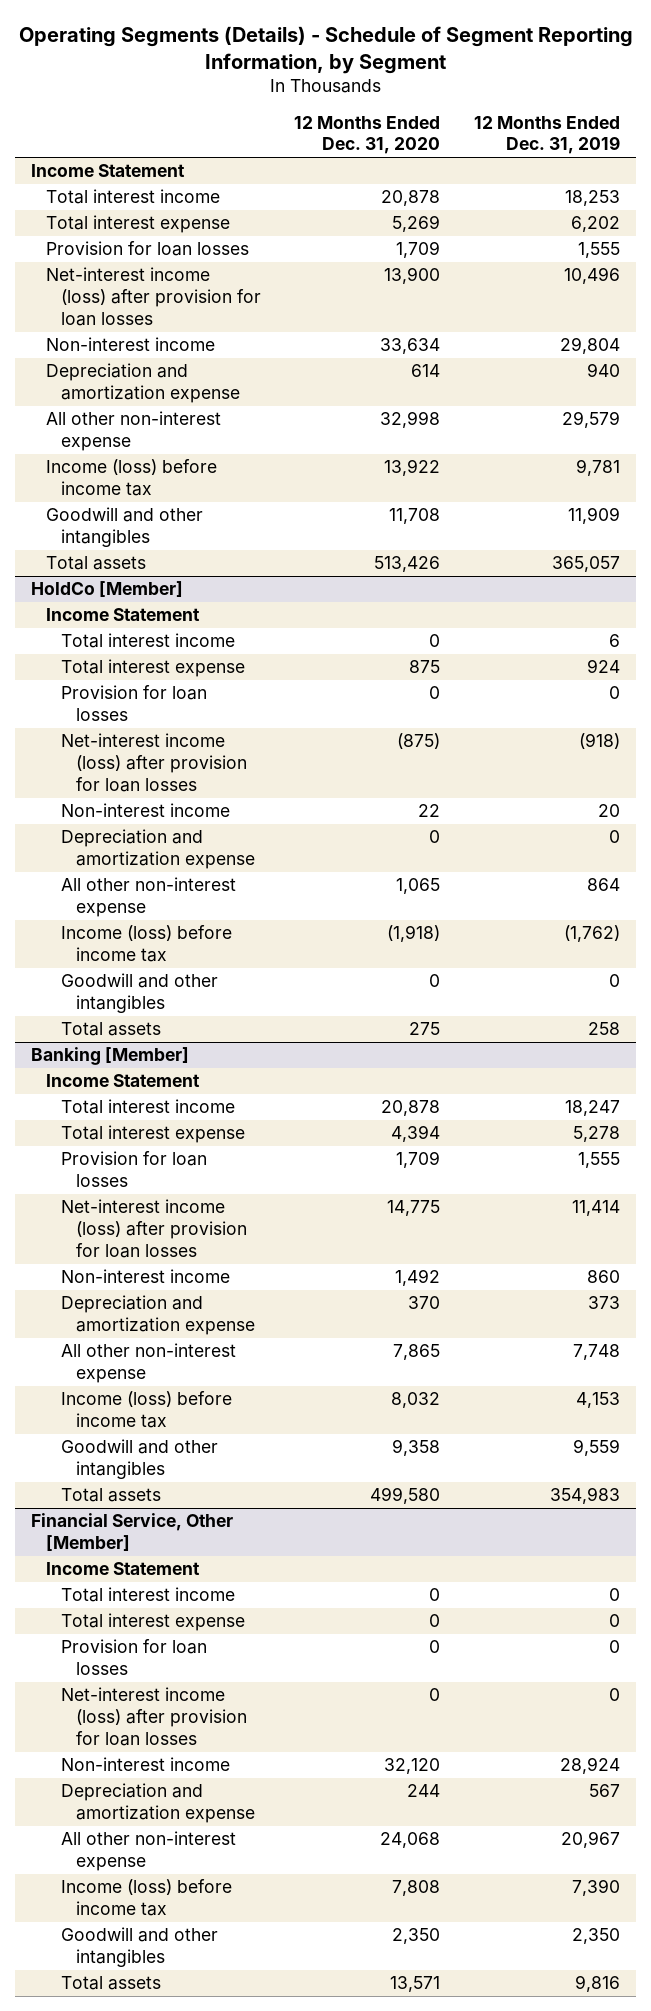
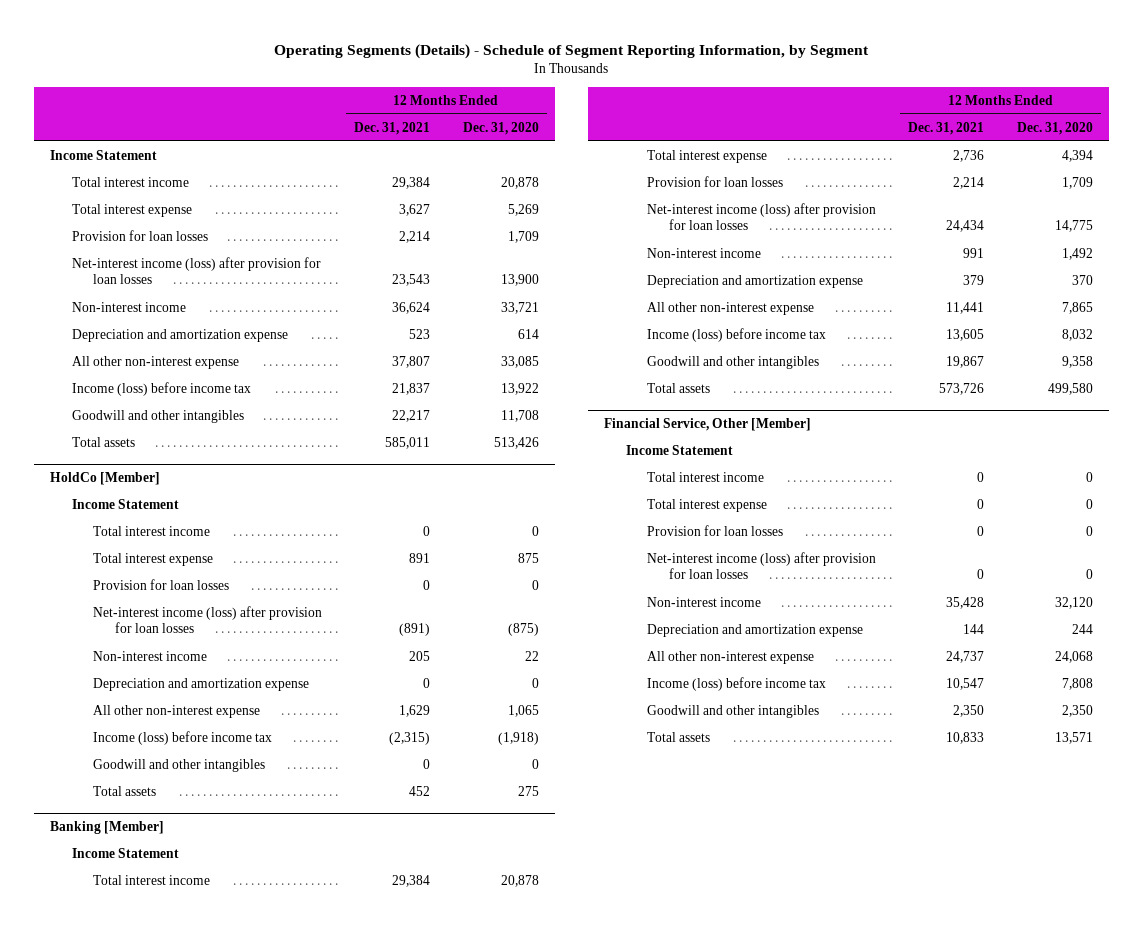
[473,115,620,155] 12 Months Ended Dec. 31, 2019 -> none
none -> [354,121,431,135] Dec. 31, 2021
[380,338,441,355] 33,634 -> [500,301,539,314] 33,721
[380,411,441,429] 32,998 -> [500,355,539,368] 33,085

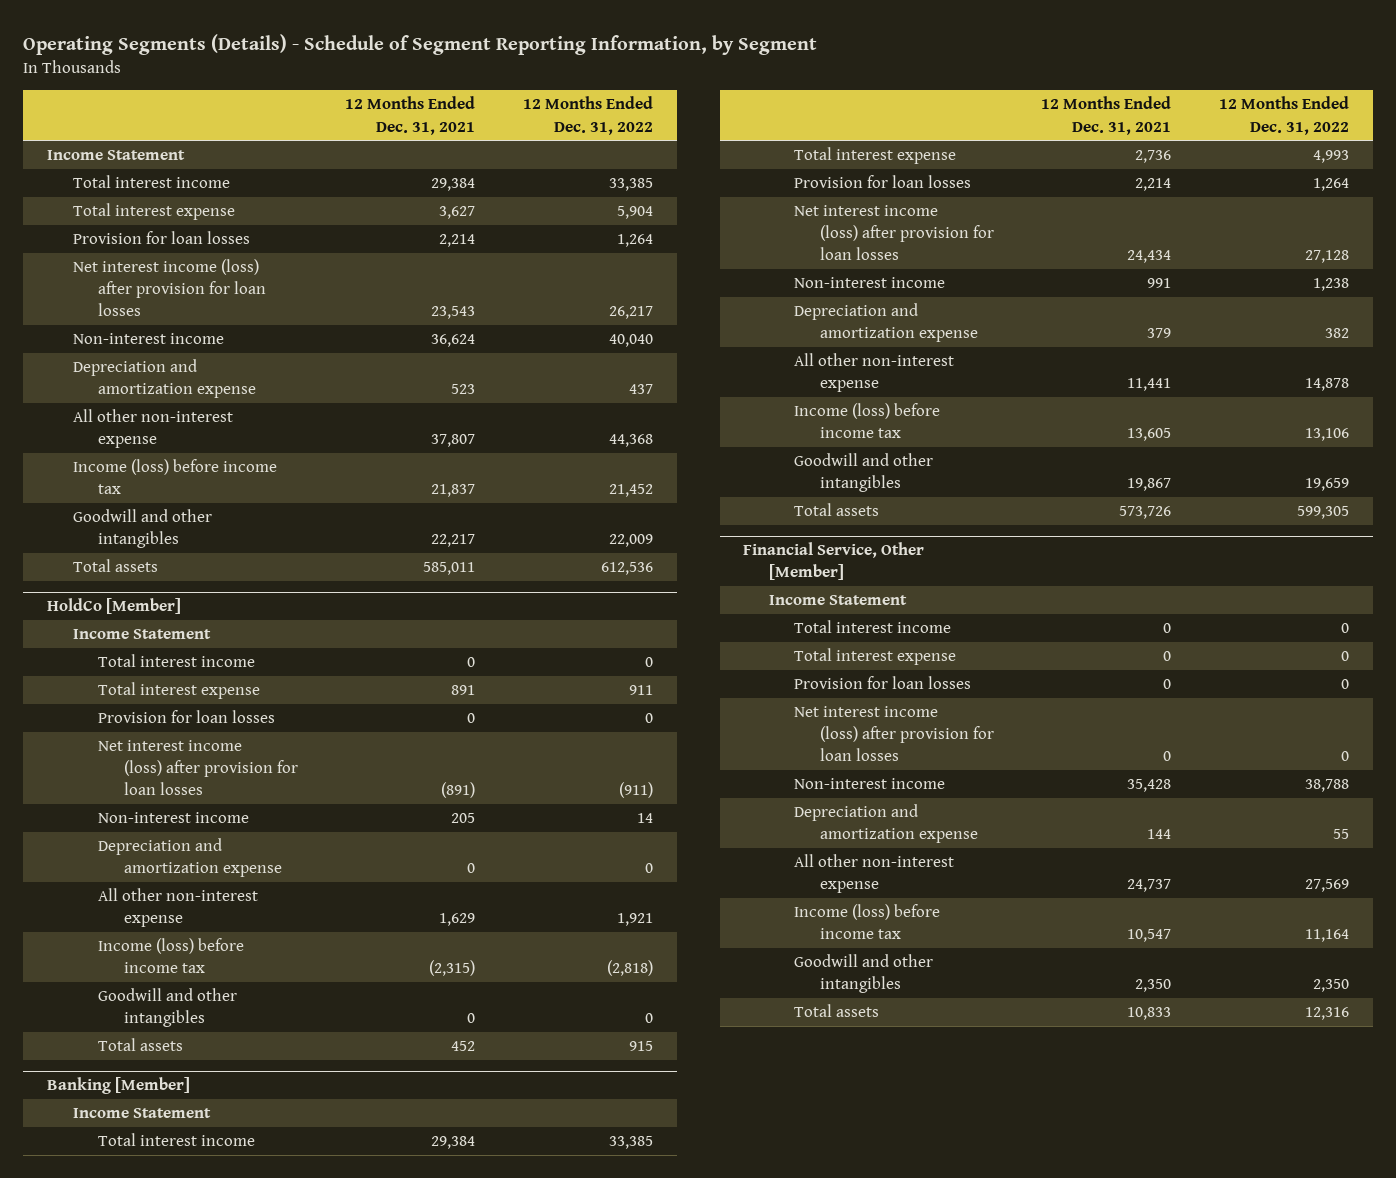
[462,121,539,135] Dec. 31, 2020 -> none
none -> [522,96,653,135] 12 Months Ended Dec. 31, 2022
[71,256,321,285] Net-interest income (loss) after provision for loan losses -> [72,259,267,317] Net interest income (loss) after provision for loan losses
[93,605,323,634] Net-interest income (loss) after provision for loan losses -> [98,740,298,796] Net interest income (loss) after provision for loan losses
[647,202,877,231] Net-interest income (loss) after provision for loan losses -> [794,205,994,261] Net interest income (loss) after provision for loan losses
[647,551,877,580] Net-interest income (loss) after provision for loan losses -> [794,706,994,762] Net interest income (loss) after provision for loan losses

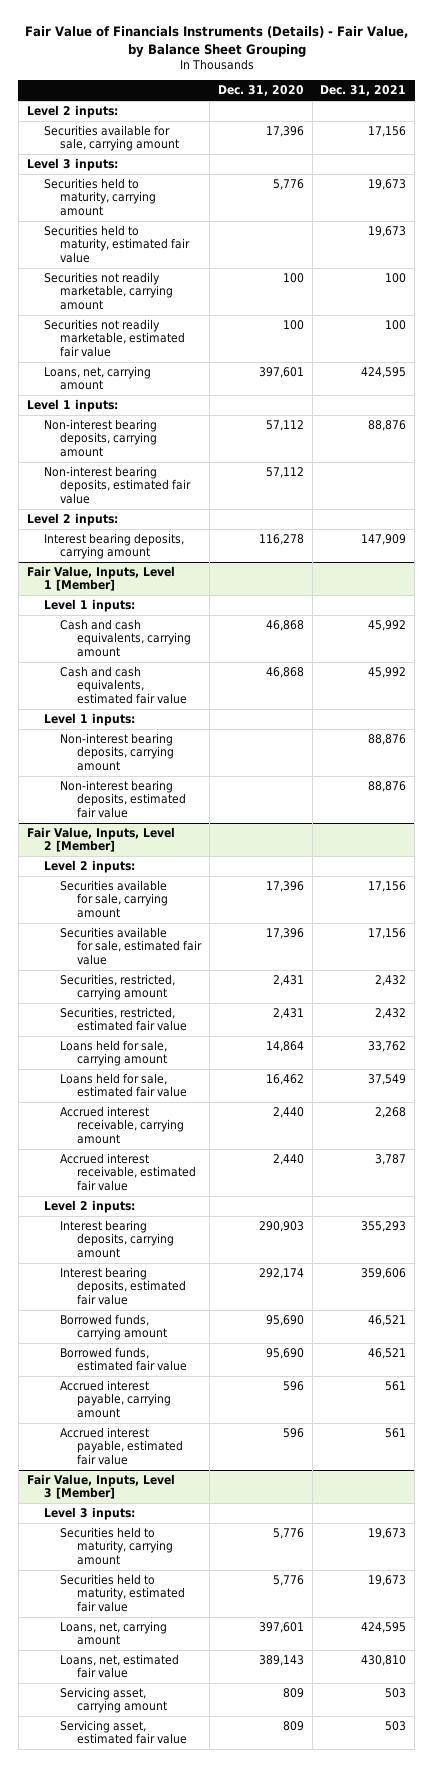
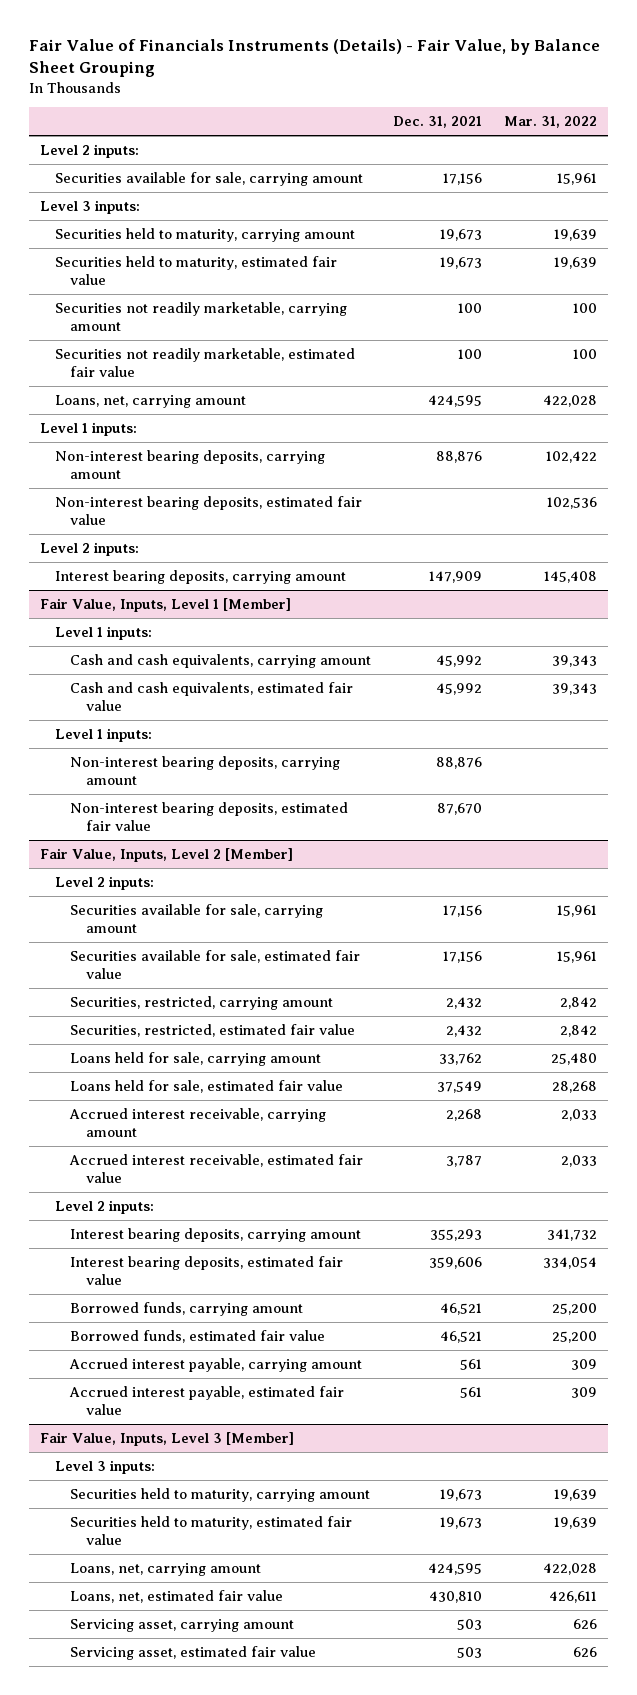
[217,85,304,97] Dec. 31, 2020 -> none
none -> [504,116,598,129] Mar. 31, 2022
[368,781,407,793] 88,876 -> [437,802,483,815] 87,670

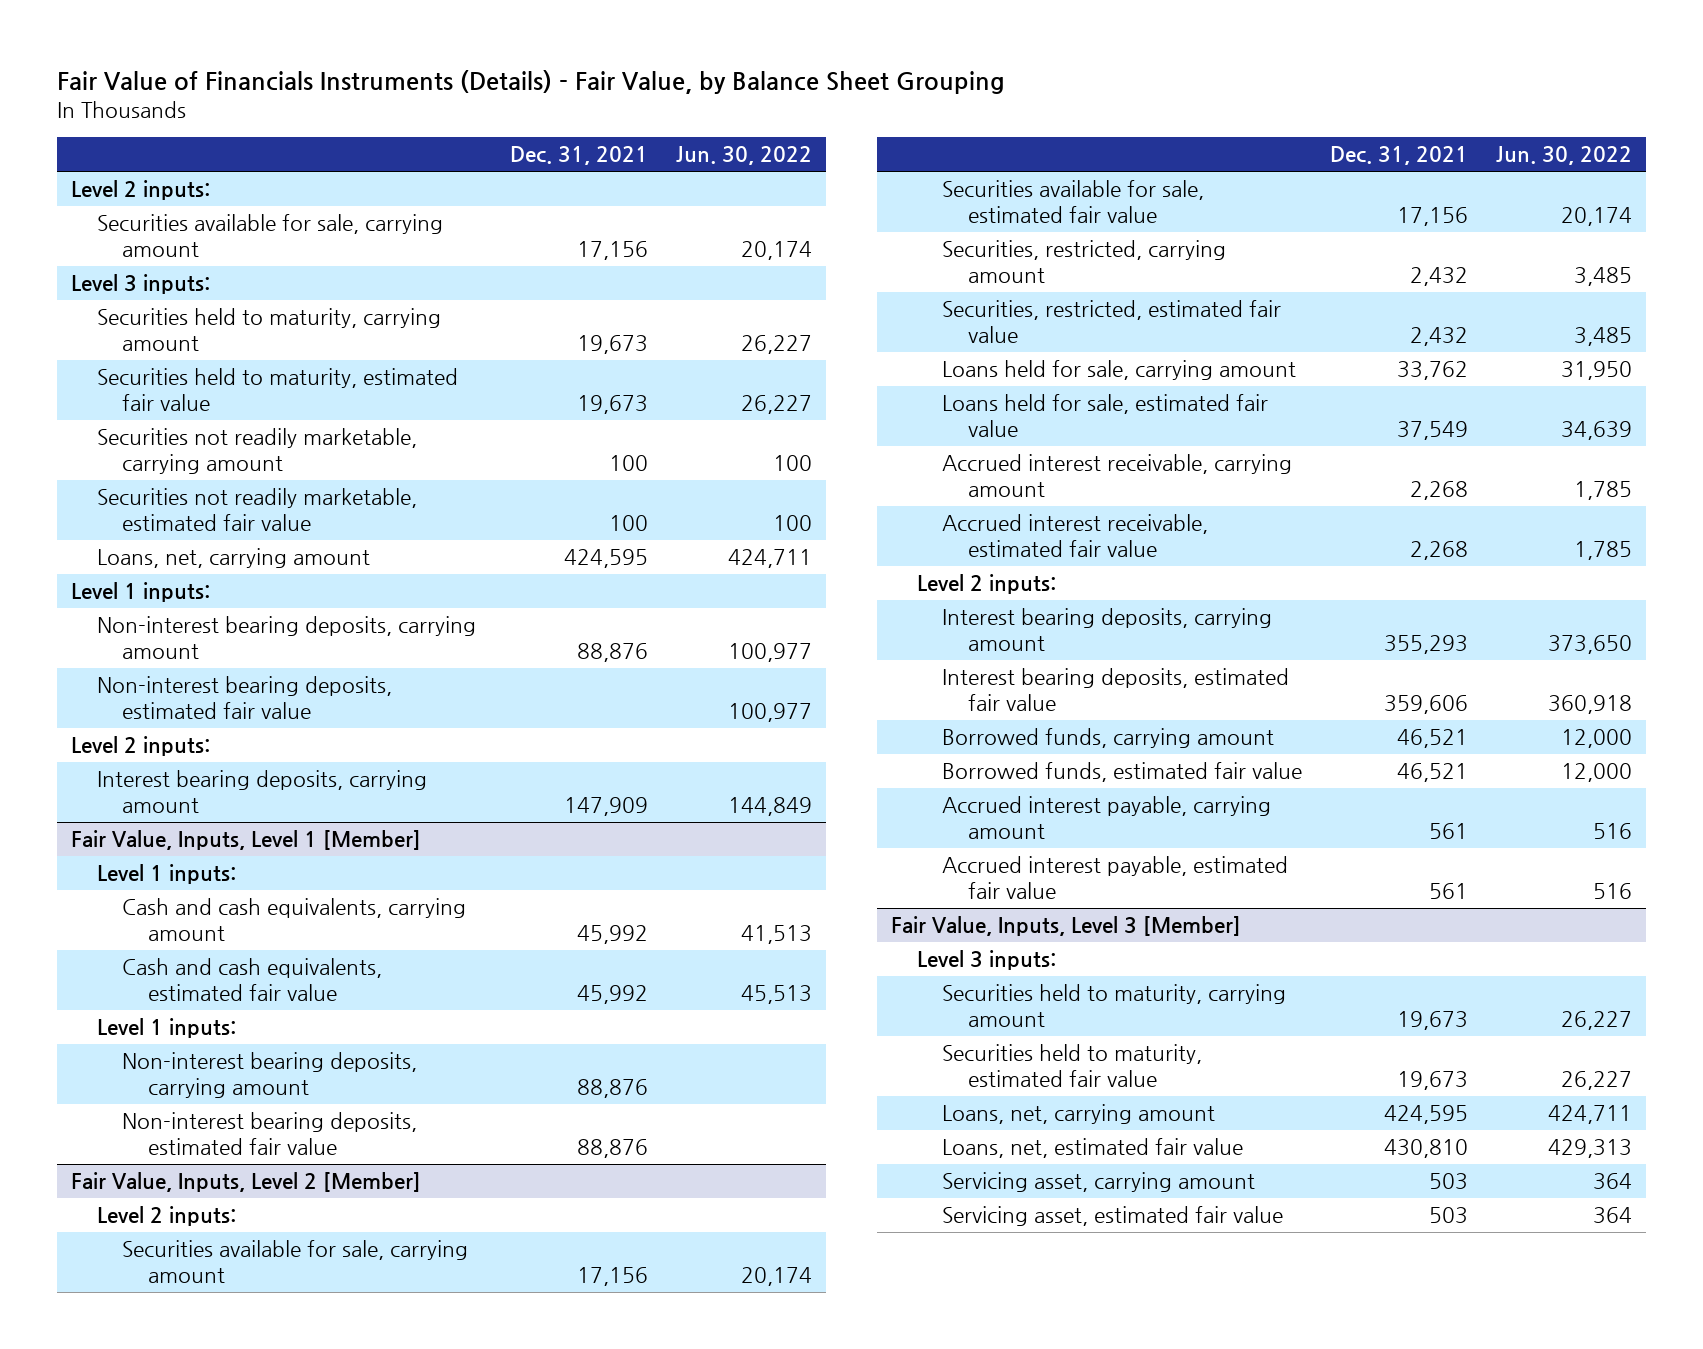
[504,116,598,129] Mar. 31, 2022 -> none
none -> [676,146,813,166] Jun. 30, 2022
[437,802,483,815] 87,670 -> [577,1139,649,1159] 88,876
[446,1154,483,1167] 3,787 -> [1410,541,1469,561] 2,268

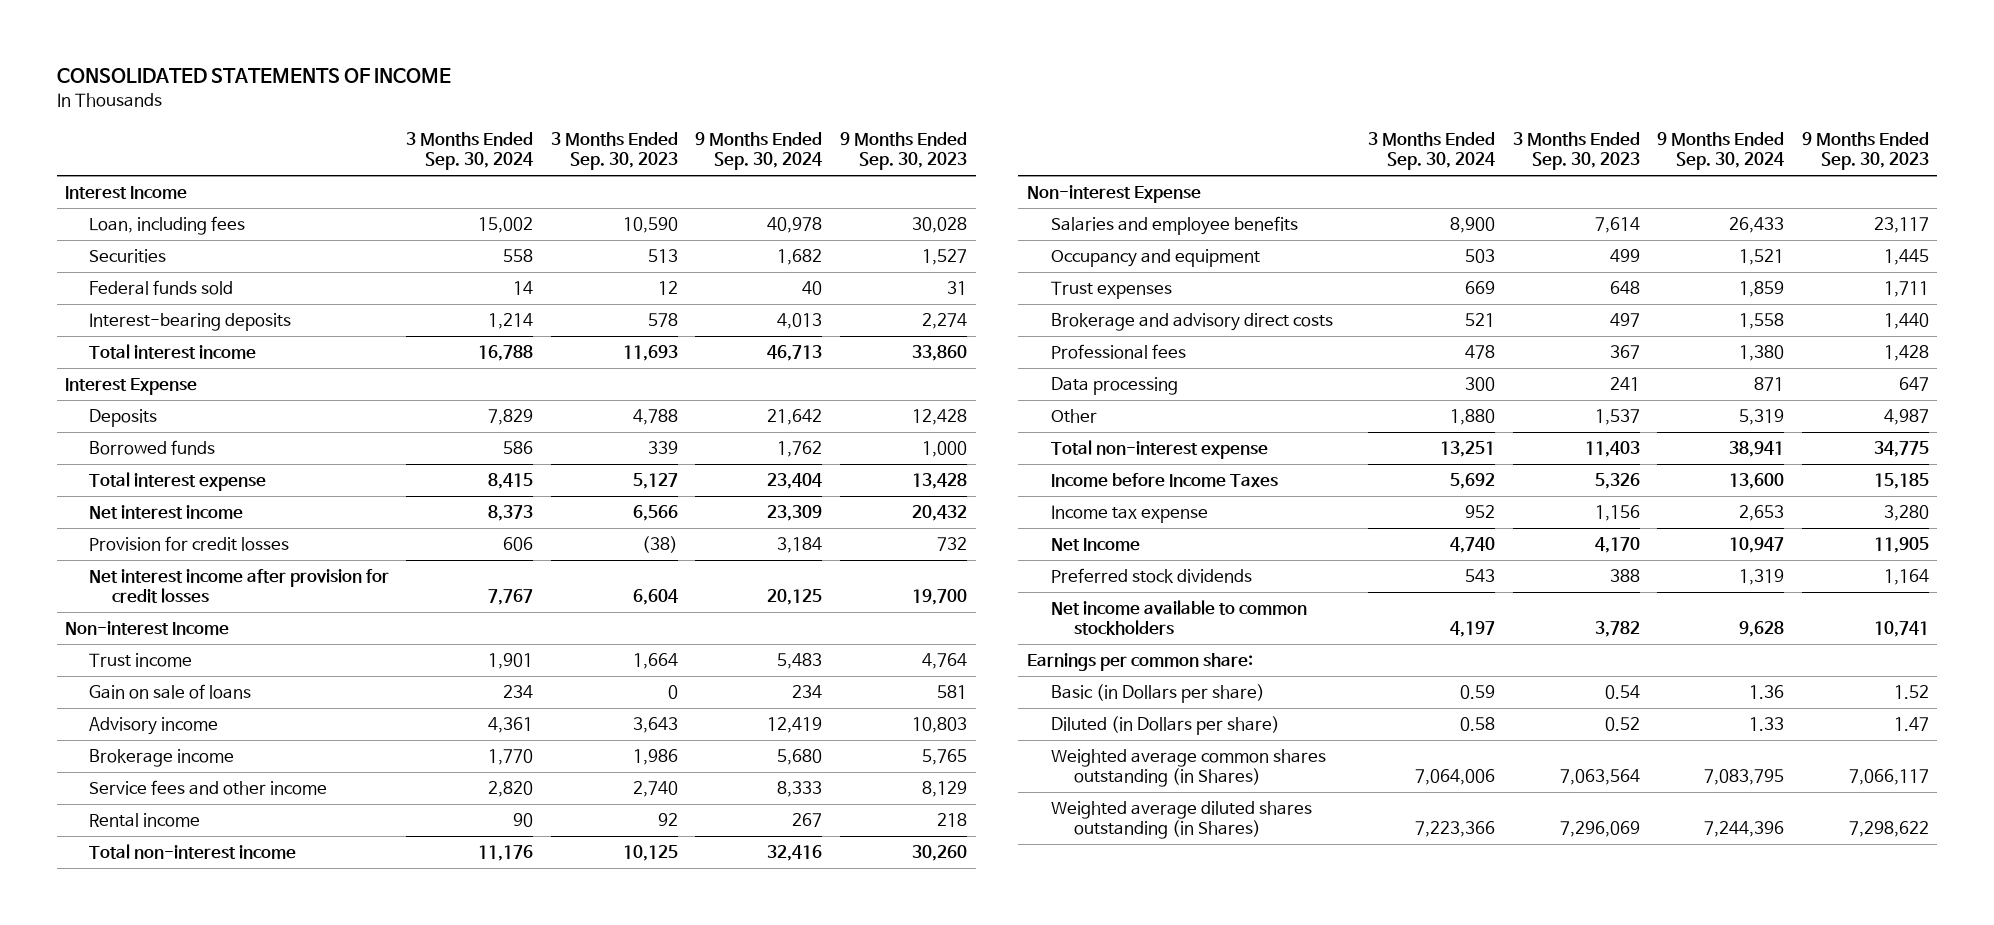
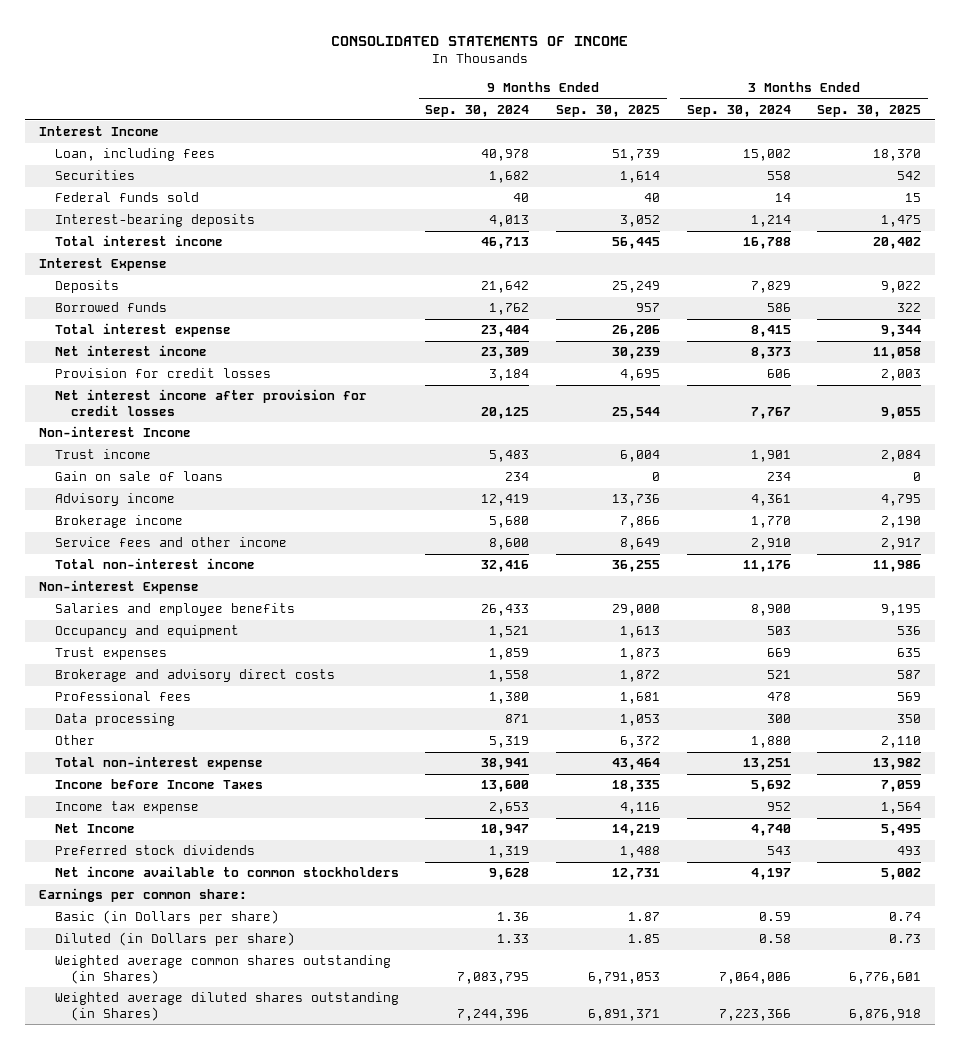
[550,132,678,171] 3 Months Ended Sep. 30, 2023 -> none
[839,132,967,171] 9 Months Ended Sep. 30, 2023 -> none
none -> [555,104,660,117] Sep. 30, 2025
none -> [817,104,922,117] Sep. 30, 2025
[88,813,200,828] Rental income -> none
[488,781,534,798] 2,820 -> [750,538,791,551] 2,910
[777,781,823,798] 8,333 -> [489,538,530,551] 8,600

